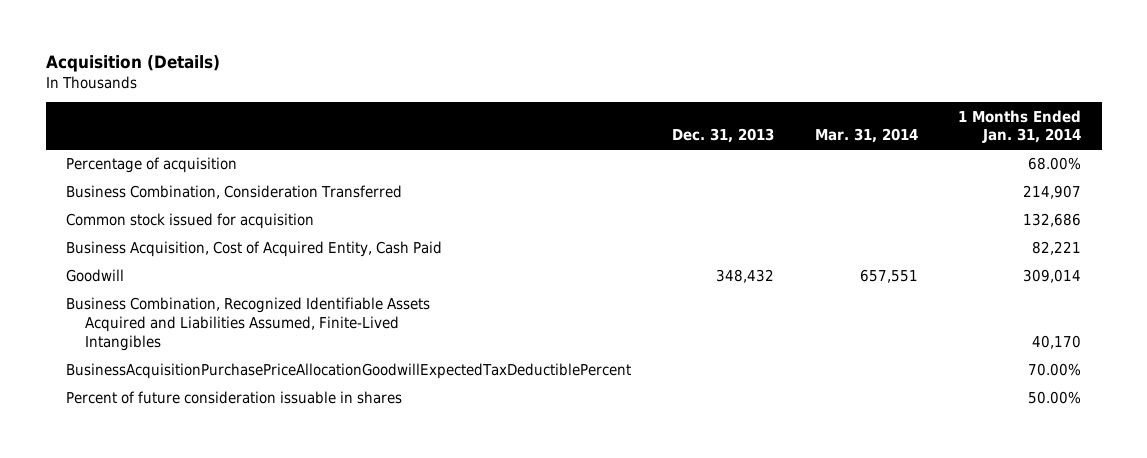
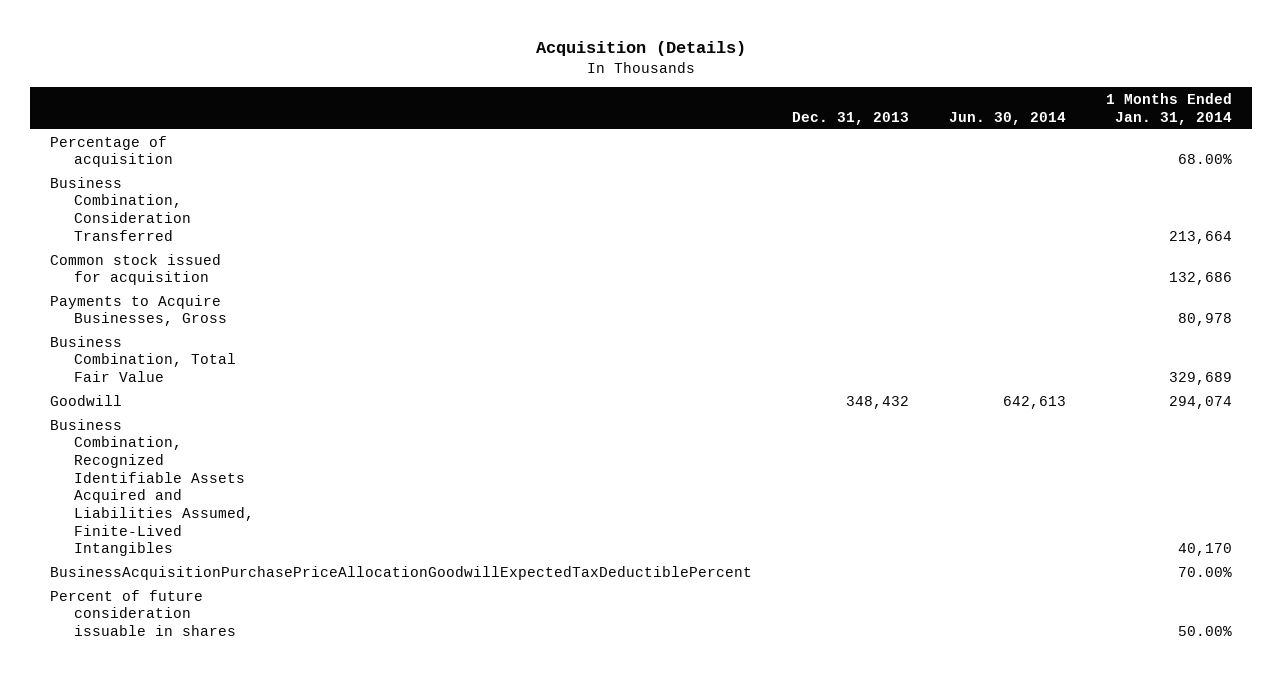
[814,128,918,144] Mar. 31, 2014 -> none
none -> [949,111,1067,125] Jun. 30, 2014
[1023,185,1082,200] 214,907 -> [1169,230,1233,244] 213,664
[66,241,443,258] Business Acquisition, Cost of Acquired Entity, Cash Paid -> none
none -> [50,294,227,327] Payments to Acquire Businesses, Gross
none -> [50,335,236,382] Business Combination, Total Fair Value
[1023,269,1082,284] 309,014 -> [1169,395,1233,409] 294,074

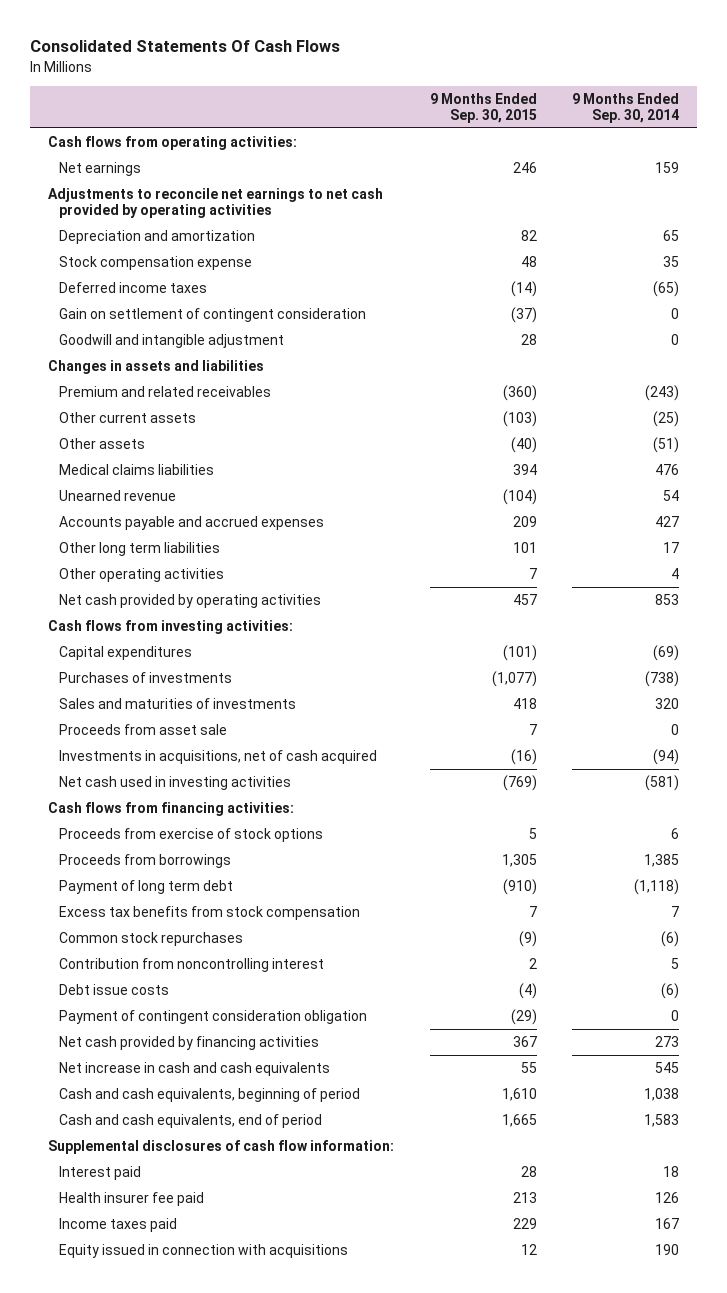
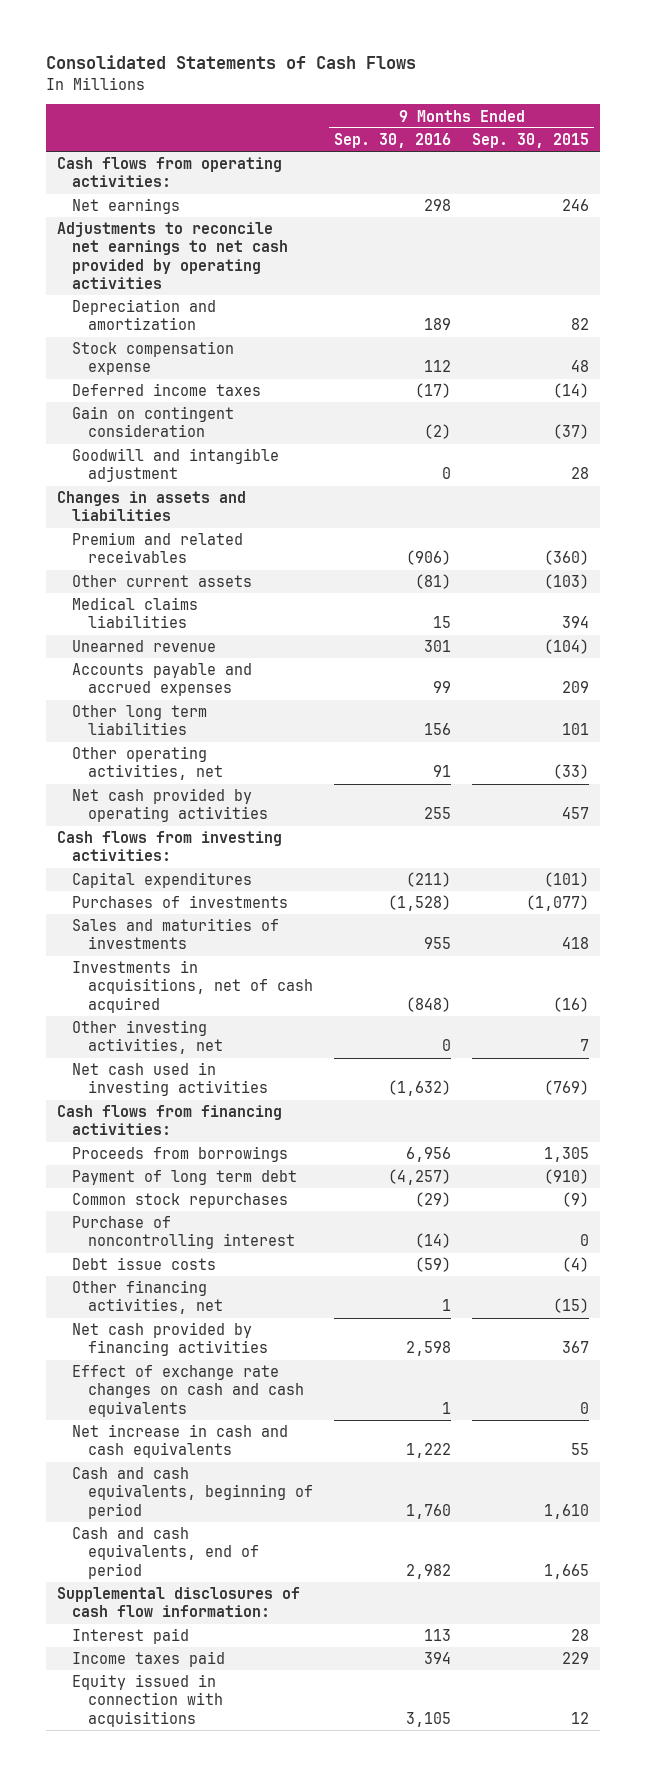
[30,40,341,53] Consolidated Statements Of Cash Flows -> [46,55,417,70] Consolidated Statements of Cash Flows
[572,92,680,124] 9 Months Ended Sep. 30, 2014 -> none
none -> [334,133,452,149] Sep. 30, 2016
[58,307,366,322] Gain on settlement of contingent consideration -> [72,406,235,438] Gain on contingent consideration
[58,437,145,449] Other assets -> none
[58,567,224,582] Other operating activities -> [72,746,224,781] Other operating activities, net
[528,567,537,579] 7 -> [553,764,590,780] (33)
[58,723,227,735] Proceeds from asset sale -> none
none -> [72,1020,224,1055] Other investing activities, net
[58,827,323,842] Proceeds from exercise of stock options -> none
[58,905,360,920] Excess tax benefits from stock compensation -> none
[58,957,324,972] Contribution from noncontrolling interest -> none
none -> [72,1216,296,1250] Purchase of noncontrolling interest
[58,1009,367,1024] Payment of contingent consideration obligation -> none
none -> [72,1280,224,1315] Other financing activities, net
none -> [72,1365,305,1417] Effect of exchange rate changes on cash and cash equivalents
[58,1191,204,1206] Health insurer fee paid -> none

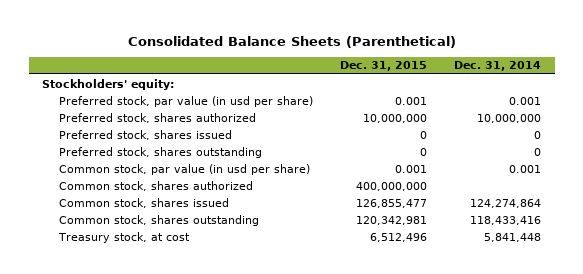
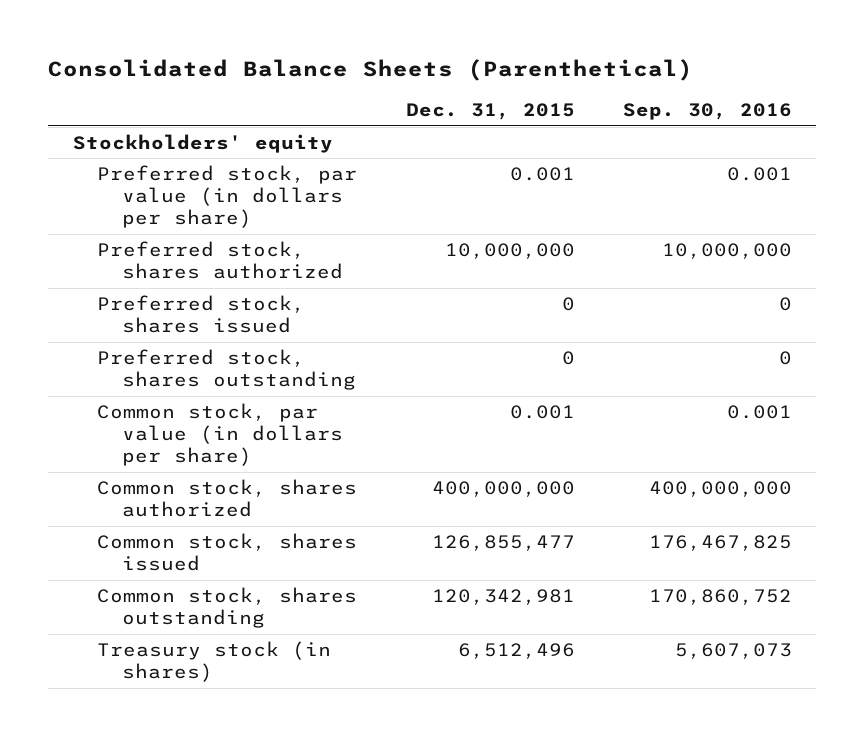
[454,61,542,72] Dec. 31, 2014 -> none
none -> [623,103,793,121] Sep. 30, 2016
[42,78,175,90] Stockholders' equity: -> [72,133,333,153] Stockholders' equity
[59,95,314,107] Preferred stock, par value (in usd per share) -> [97,164,358,229] Preferred stock, par value (in dollars per share)
[59,163,311,175] Common stock, par value (in usd per share) -> [97,402,344,467] Common stock, par value (in dollars per share)
[58,231,191,243] Treasury stock, at cost -> [97,640,332,683] Treasury stock (in shares)

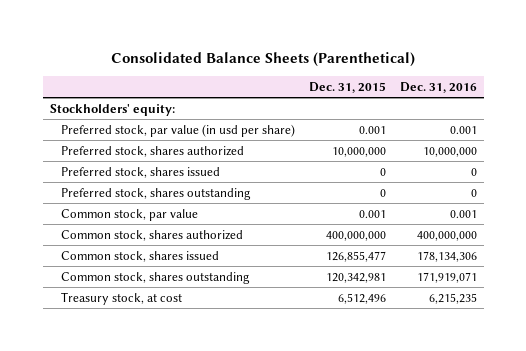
[623,103,793,121] Sep. 30, 2016 -> none
none -> [399,82,477,94] Dec. 31, 2016
[72,133,333,153] Stockholders' equity -> [49,103,175,116] Stockholders' equity:
[97,164,358,229] Preferred stock, par value (in dollars per share) -> [60,123,295,137] Preferred stock, par value (in usd per share)
[97,402,344,467] Common stock, par value (in dollars per share) -> [60,208,198,221] Common stock, par value
[97,640,332,683] Treasury stock (in shares) -> [60,291,182,305] Treasury stock, at cost

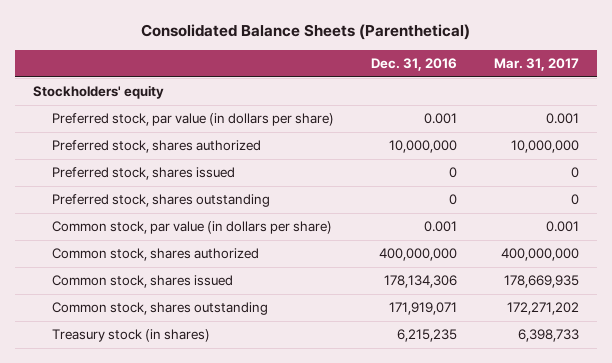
[308,82,386,94] Dec. 31, 2015 -> none
none -> [493,57,579,71] Mar. 31, 2017
[49,103,175,116] Stockholders' equity: -> [33,85,165,100] Stockholders' equity
[60,123,295,137] Preferred stock, par value (in usd per share) -> [51,113,334,127] Preferred stock, par value (in dollars per share)
[60,208,198,221] Common stock, par value -> [51,221,332,235] Common stock, par value (in dollars per share)
[60,291,182,305] Treasury stock, at cost -> [51,329,210,343] Treasury stock (in shares)

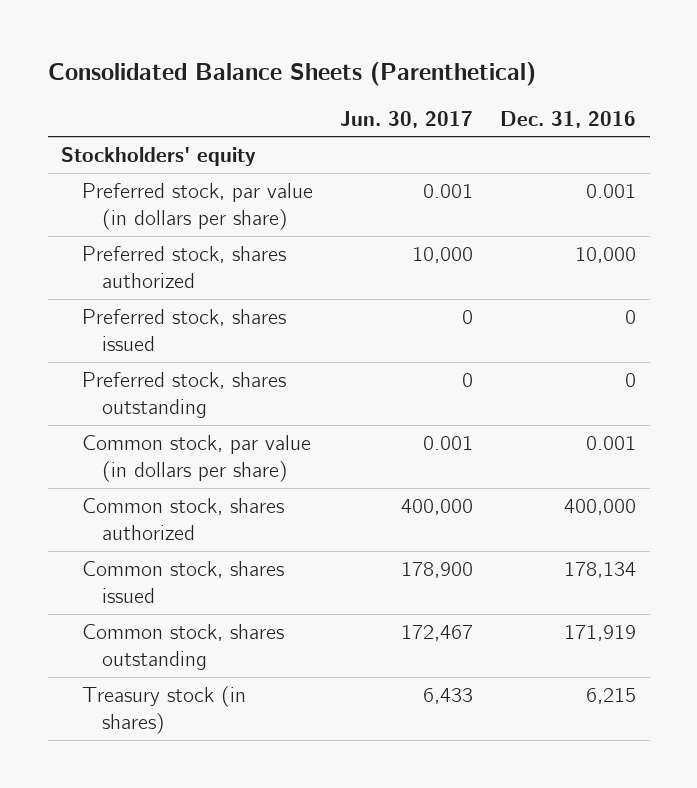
[493,57,579,71] Mar. 31, 2017 -> none
none -> [339,110,473,128] Jun. 30, 2017
[388,140,457,154] 10,000,000 -> [575,247,637,264] 10,000
[378,248,457,262] 400,000,000 -> [564,499,637,516] 400,000
[383,275,457,289] 178,134,306 -> [564,562,637,579] 178,134
[388,302,457,316] 171,919,071 -> [564,625,637,642] 171,919
[396,329,457,343] 6,215,235 -> [586,688,637,705] 6,215

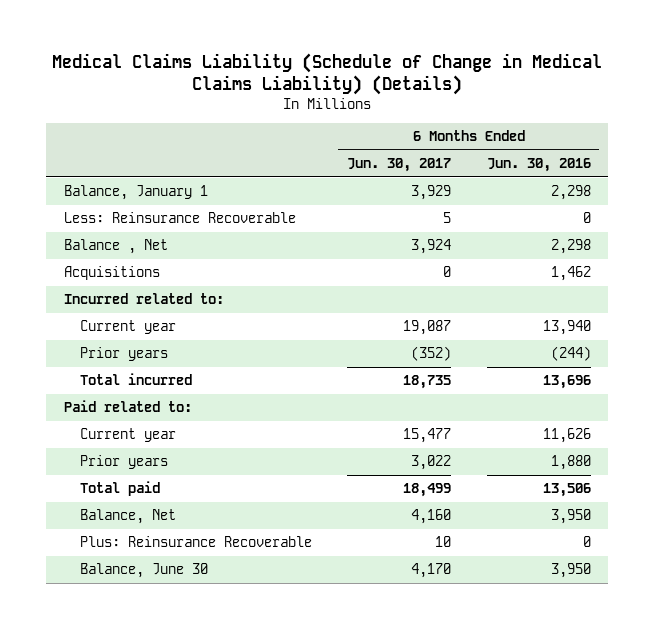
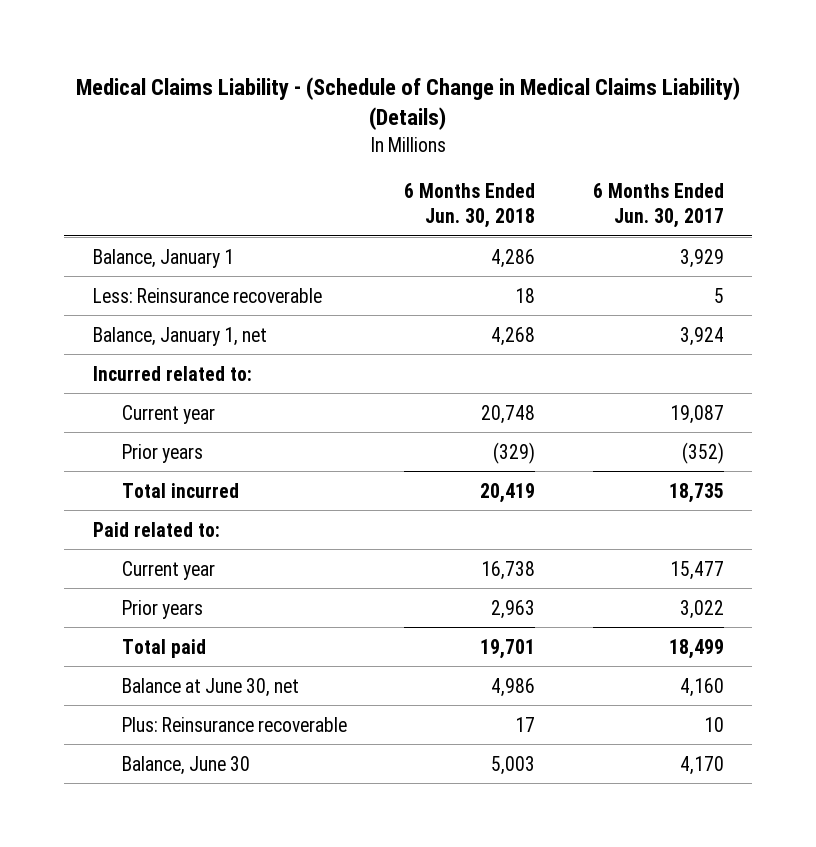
[52,52,603,95] Medical Claims Liability (Schedule of Change in Medical Claims Liability) (Details) -> [76,76,741,131] Medical Claims Liability - (Schedule of Change in Medical Claims Liability) (Details)
[486,158,591,173] Jun. 30, 2016 -> none
none -> [404,182,536,229] 6 Months Ended Jun. 30, 2018
[63,266,160,281] Acquisitions -> none
[63,212,296,224] Less: Reinsurance Recoverable -> [92,287,322,303] Less: Reinsurance recoverable
[63,239,168,255] Balance , Net -> [92,326,267,346] Balance, January 1, net
[79,509,176,525] Balance, Net -> [122,677,300,697] Balance at June 30, net
[79,536,312,548] Plus: Reinsurance Recoverable -> [122,716,348,732] Plus: Reinsurance recoverable

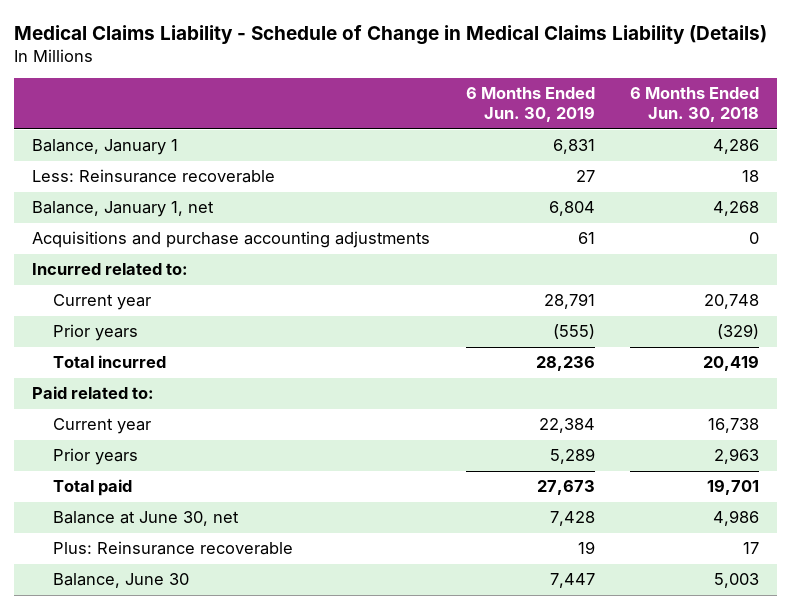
[76,76,741,131] Medical Claims Liability - (Schedule of Change in Medical Claims Liability) (Details) -> [14,24,768,45] Medical Claims Liability - Schedule of Change in Medical Claims Liability (Details)
[592,182,724,229] 6 Months Ended Jun. 30, 2017 -> none
none -> [465,87,595,123] 6 Months Ended Jun. 30, 2019
none -> [32,231,431,249] Acquisitions and purchase accounting adjustments

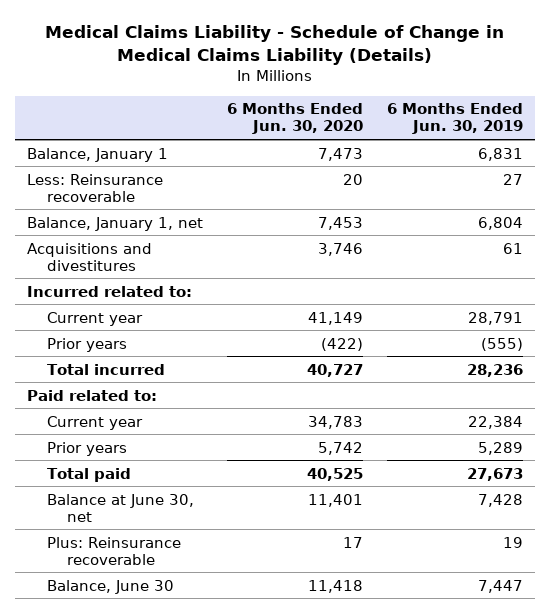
[630,87,760,123] 6 Months Ended Jun. 30, 2018 -> none
none -> [226,103,363,135] 6 Months Ended Jun. 30, 2020
[32,231,431,249] Acquisitions and purchase accounting adjustments -> [27,242,153,271] Acquisitions and divestitures

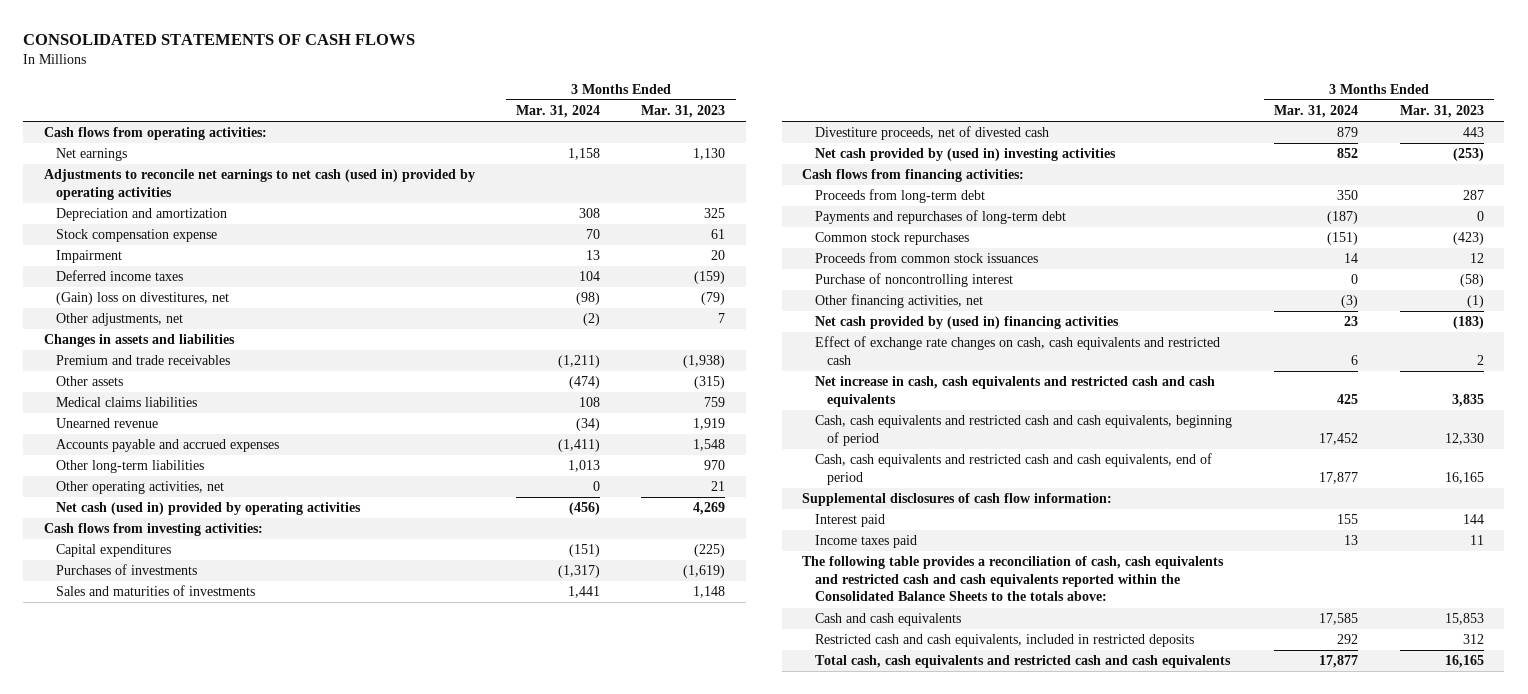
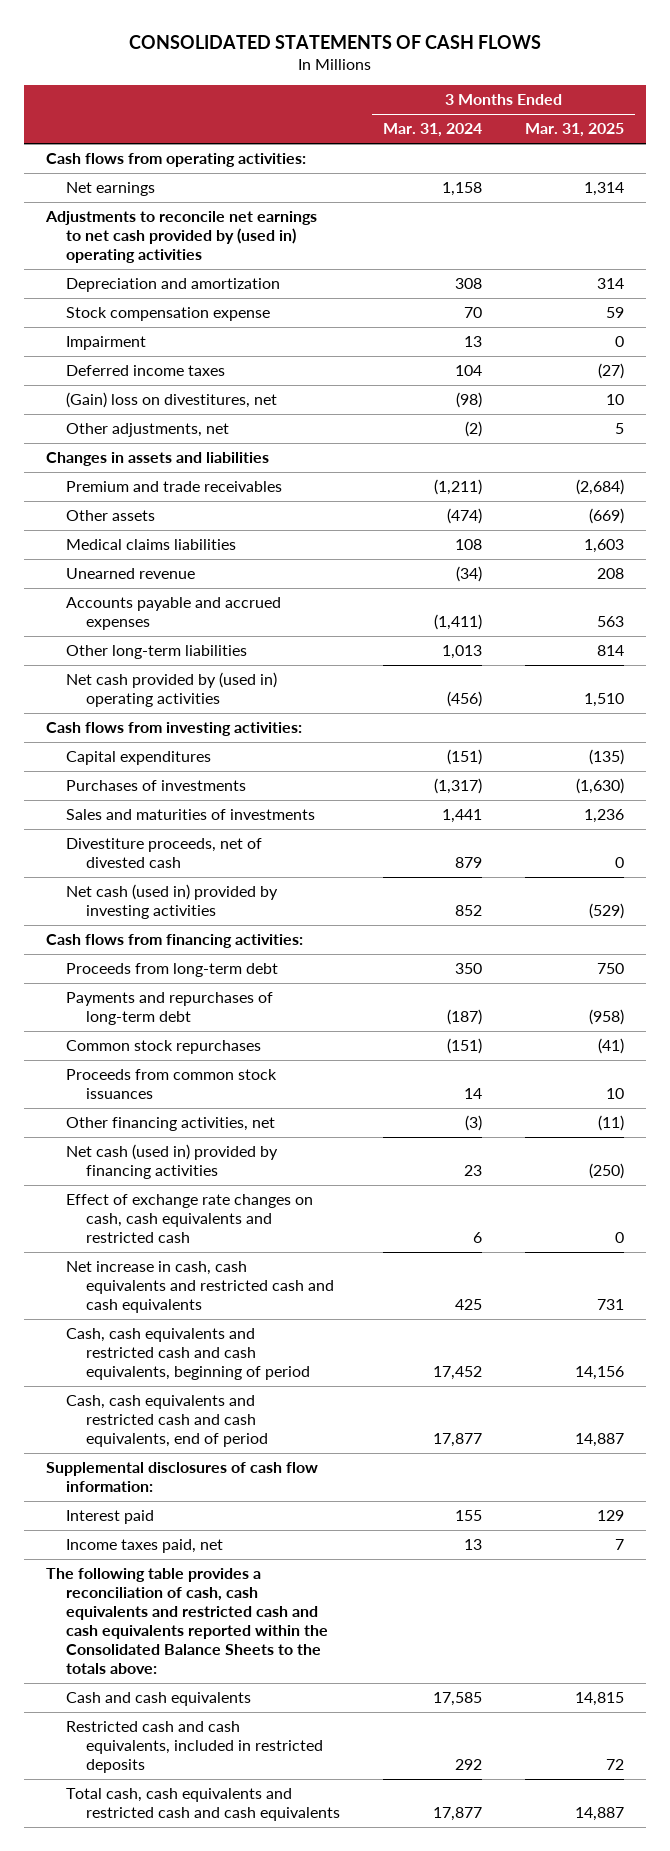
[641,105,726,119] Mar. 31, 2023 -> none
none -> [525,123,625,138] Mar. 31, 2025
[43,169,475,200] Adjustments to reconcile net earnings to net cash (used in) provided by operating activities -> [44,211,317,264] Adjustments to reconcile net earnings to net cash provided by (used in) operating activities
[56,481,225,495] Other operating activities, net -> none
[56,502,362,516] Net cash (used in) provided by operating activities -> [66,672,278,708] Net cash provided by (used in) operating activities
[814,148,1116,162] Net cash provided by (used in) investing activities -> [66,884,279,920] Net cash (used in) provided by investing activities
[814,273,1013,288] Purchase of noncontrolling interest -> none
[814,316,1119,330] Net cash provided by (used in) financing activities -> [66,1144,279,1180] Net cash (used in) provided by financing activities
[814,535,917,549] Income taxes paid -> [66,1539,224,1554] Income taxes paid, net

